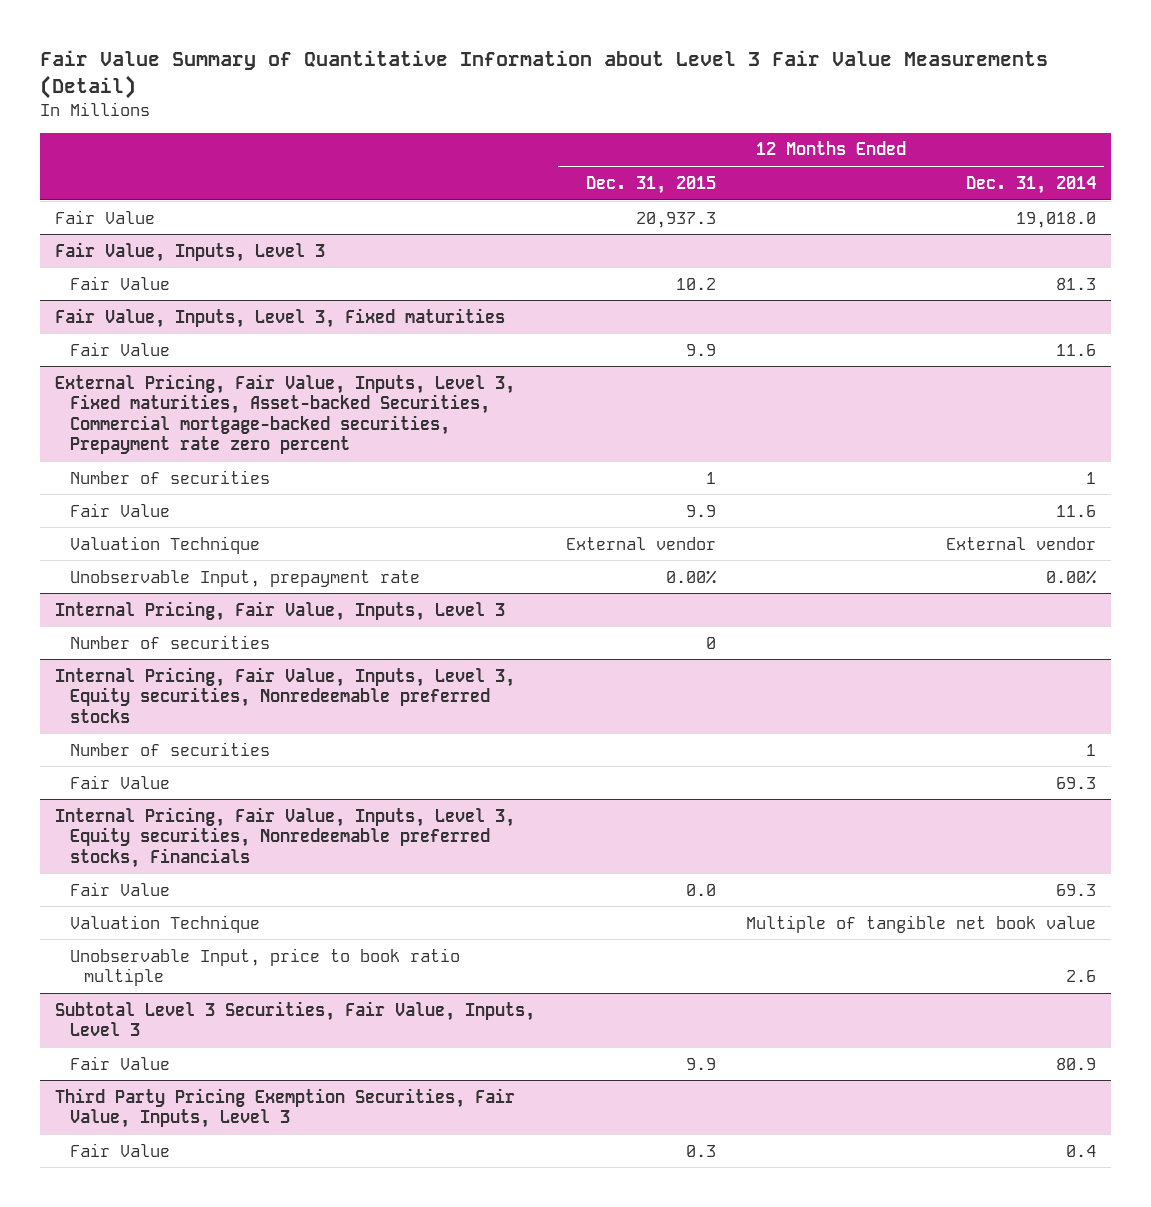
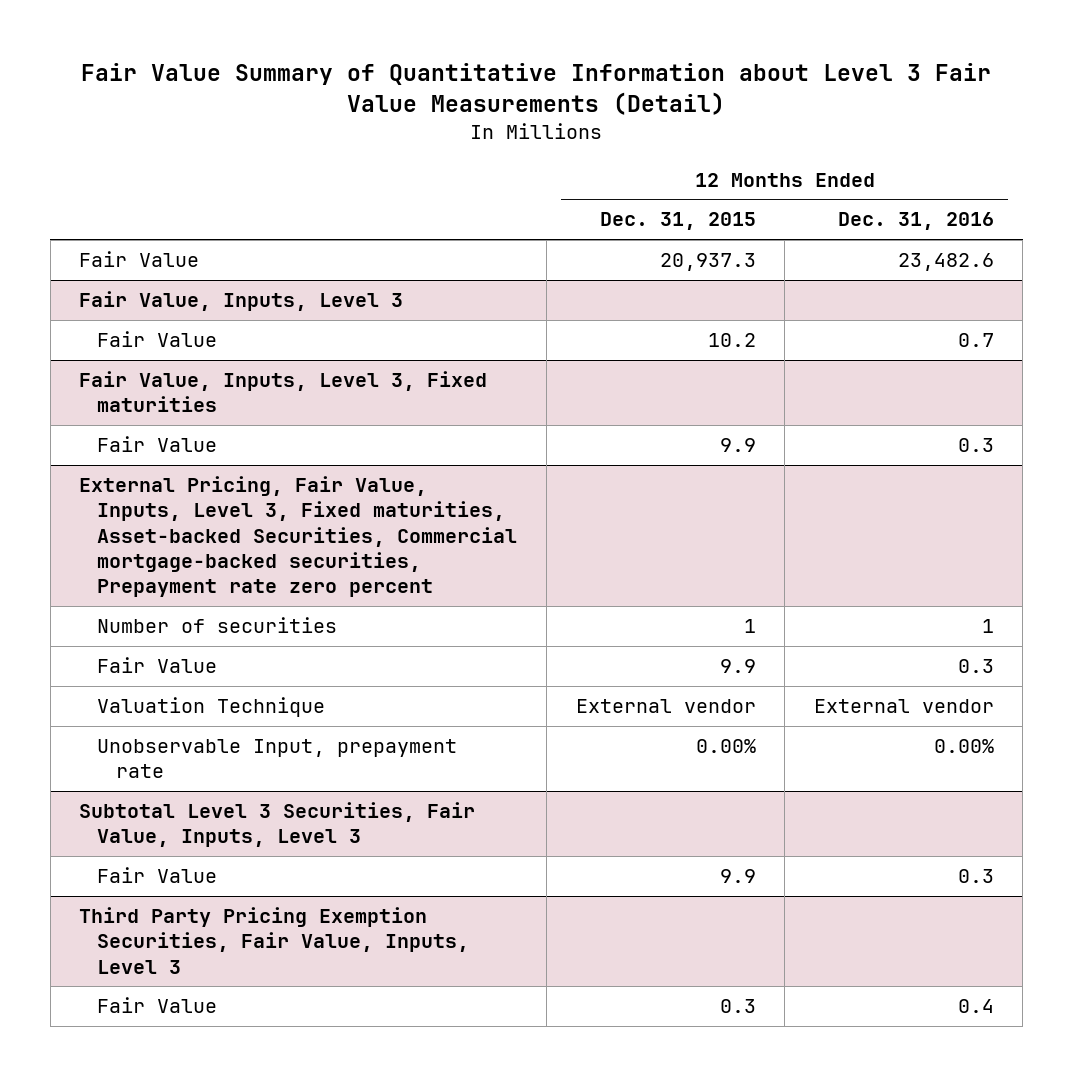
[965,175,1096,194] Dec. 31, 2014 -> none
none -> [837,212,994,231] Dec. 31, 2016
[55,600,506,621] Internal Pricing, Fair Value, Inputs, Level 3 -> none
[69,634,270,649] Number of securities -> none
[55,666,516,723] Internal Pricing, Fair Value, Inputs, Level 3, Equity securities, Nonredeemable preferred stocks -> none
[69,741,270,756] Number of securities -> none
[69,774,170,789] Fair Value -> none
[55,806,516,868] Internal Pricing, Fair Value, Inputs, Level 3, Equity securities, Nonredeemable preferred stocks, Financials -> none
[69,881,170,896] Fair Value -> none
[69,914,260,933] Valuation Technique -> none
[69,947,460,987] Unobservable Input, price to book ratio multiple -> none

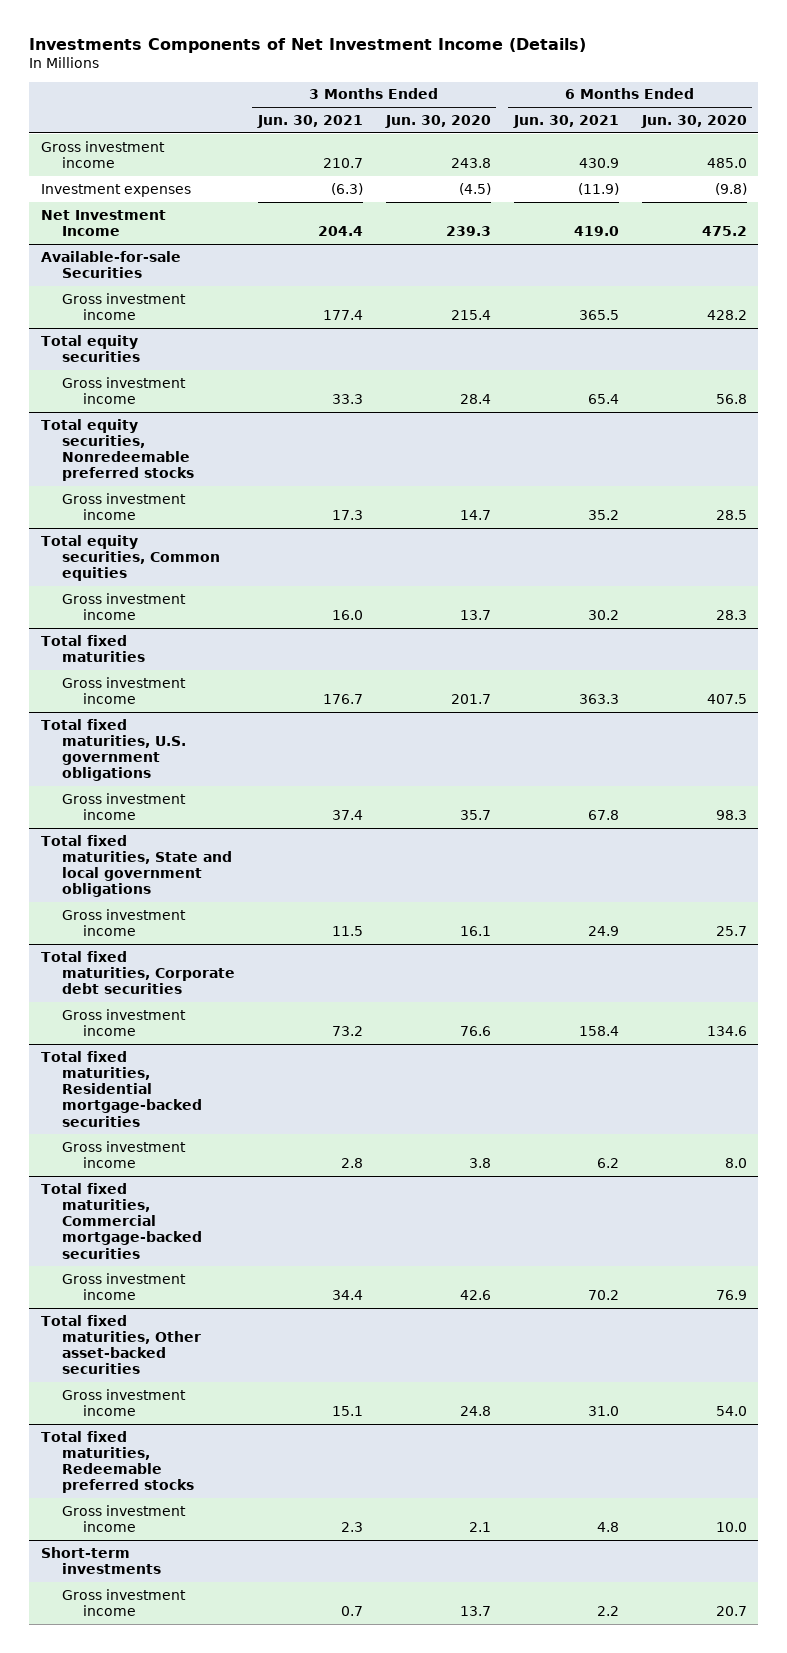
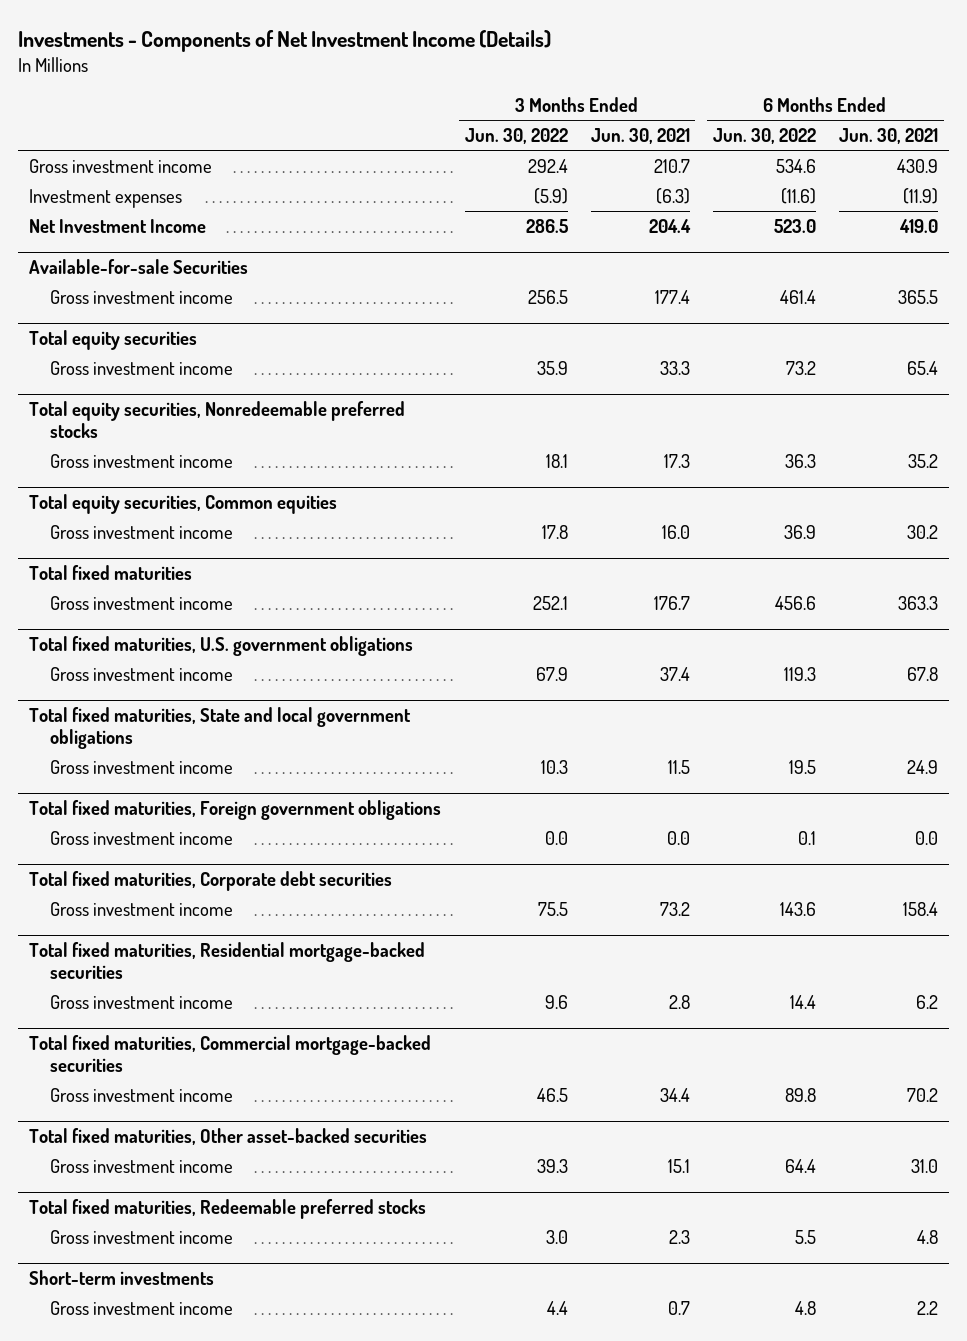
[29,38,587,54] Investments Components of Net Investment Income (Details) -> [17,29,551,52] Investments - Components of Net Investment Income (Details)
[384,114,491,128] Jun. 30, 2020 -> none
[640,114,747,128] Jun. 30, 2020 -> none
none -> [464,128,568,145] Jun. 30, 2022
none -> [712,128,816,145] Jun. 30, 2022
none -> [29,799,442,820] Total fixed maturities, Foreign government obligations
none -> [50,830,234,845] Gross investment income

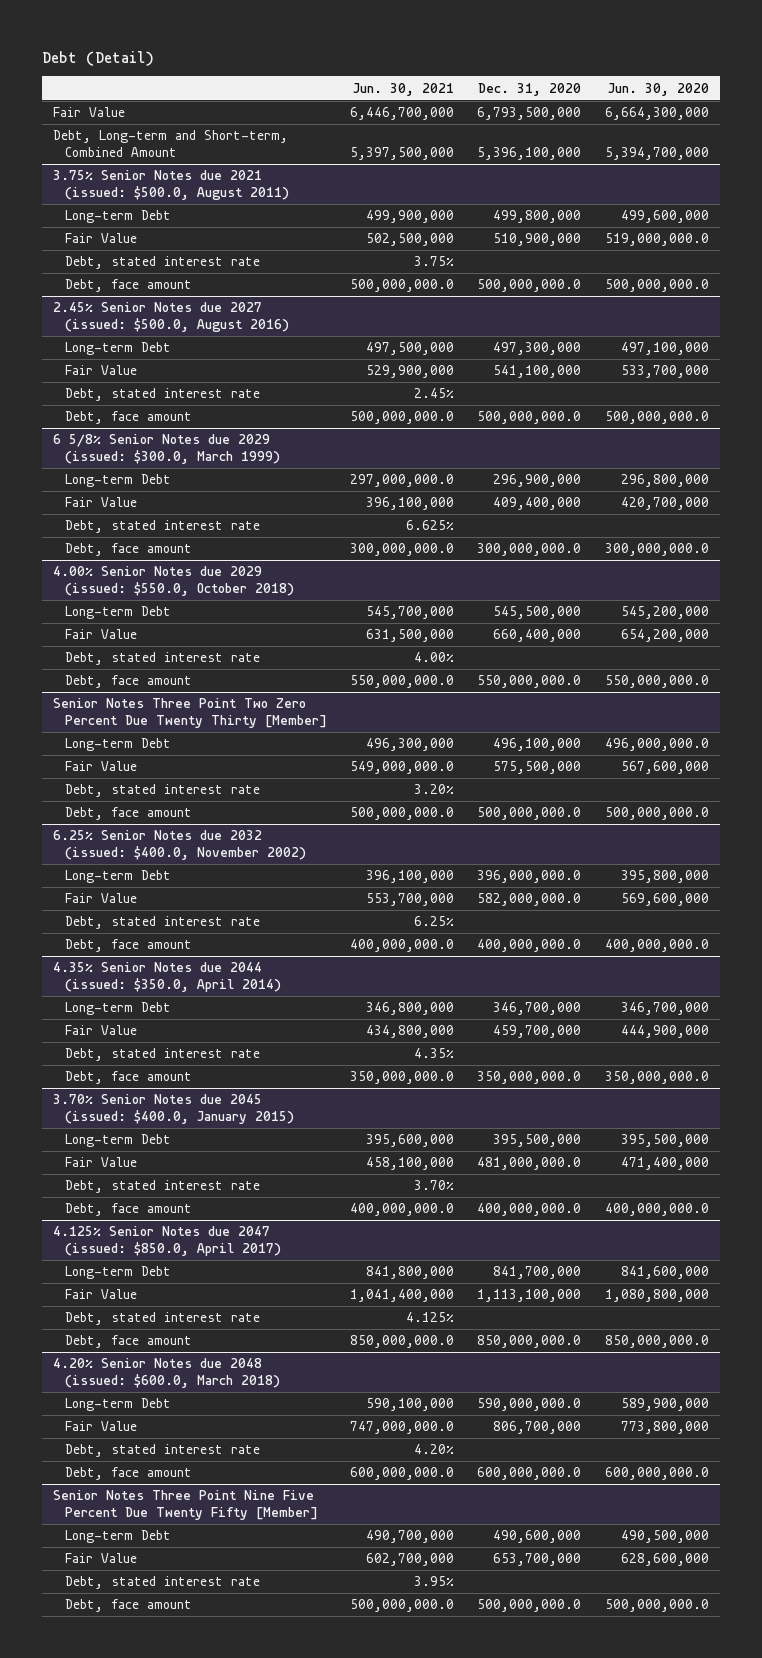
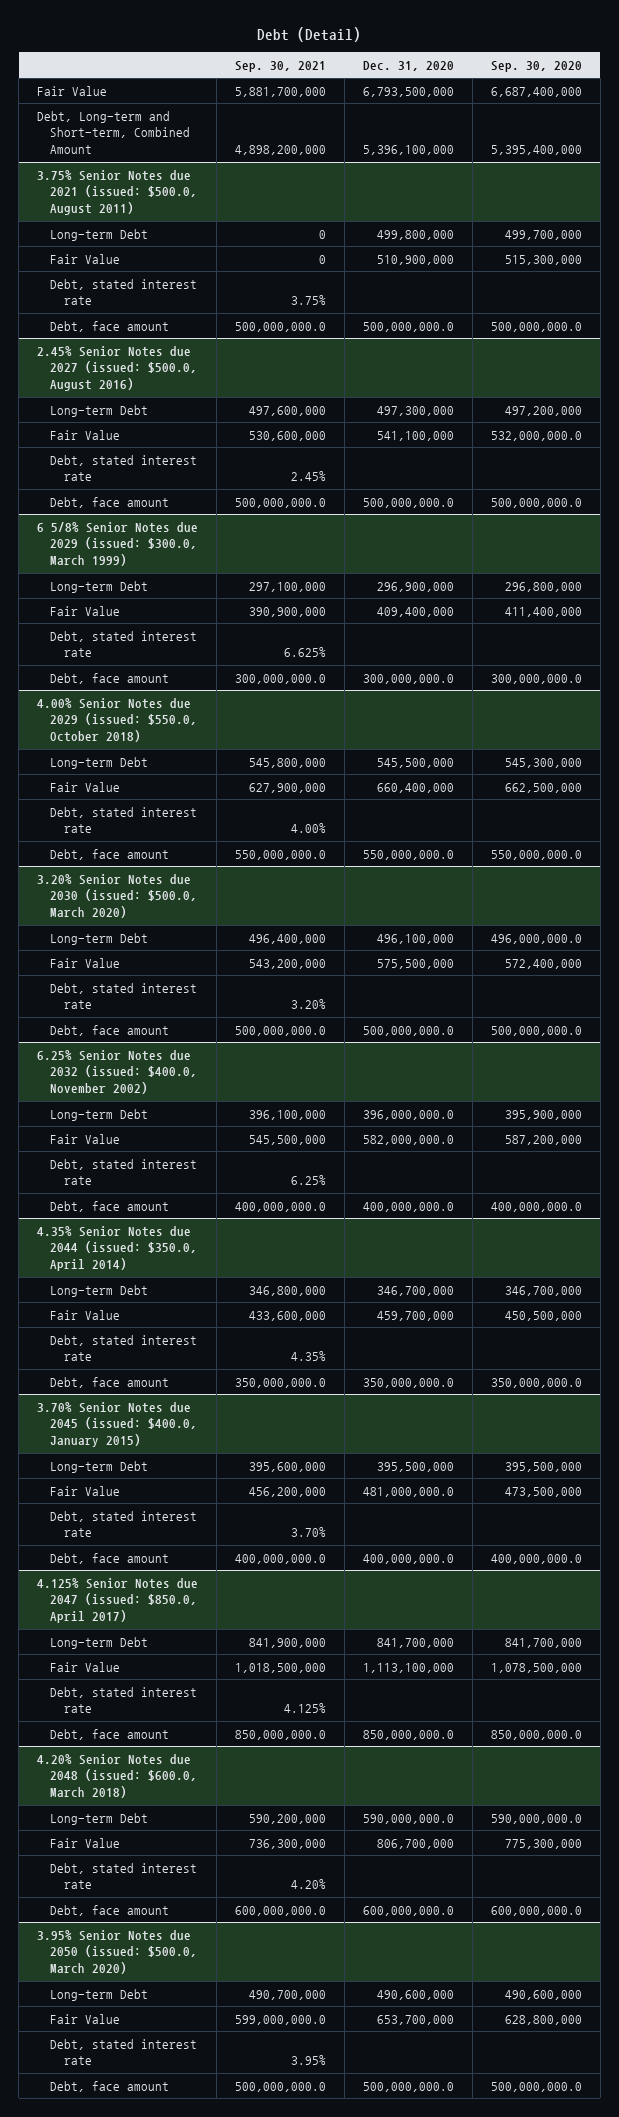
[353,82,455,96] Jun. 30, 2021 -> none
[607,82,709,96] Jun. 30, 2020 -> none
none -> [234,60,326,72] Sep. 30, 2021
none -> [490,60,582,72] Sep. 30, 2020
[53,698,327,728] Senior Notes Three Point Two Zero Percent Due Twenty Thirty [Member] -> [37,873,198,919] 3.20% Senior Notes due 2030 (issued: $500.0, March 2020)
[53,1490,318,1520] Senior Notes Three Point Nine Five Percent Due Twenty Fifty [Member] -> [37,1929,198,1975] 3.95% Senior Notes due 2050 (issued: $500.0, March 2020)

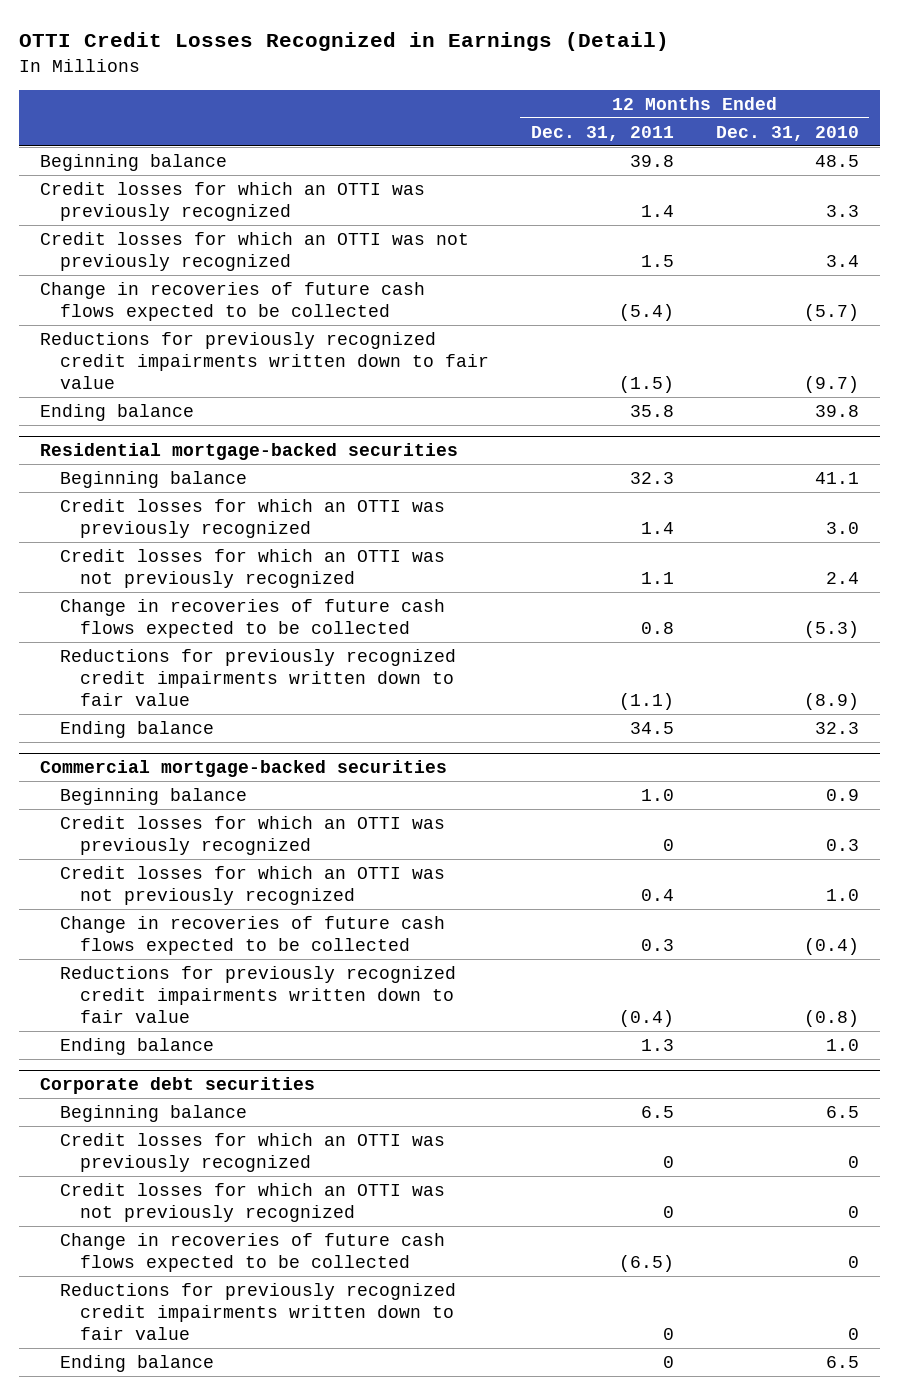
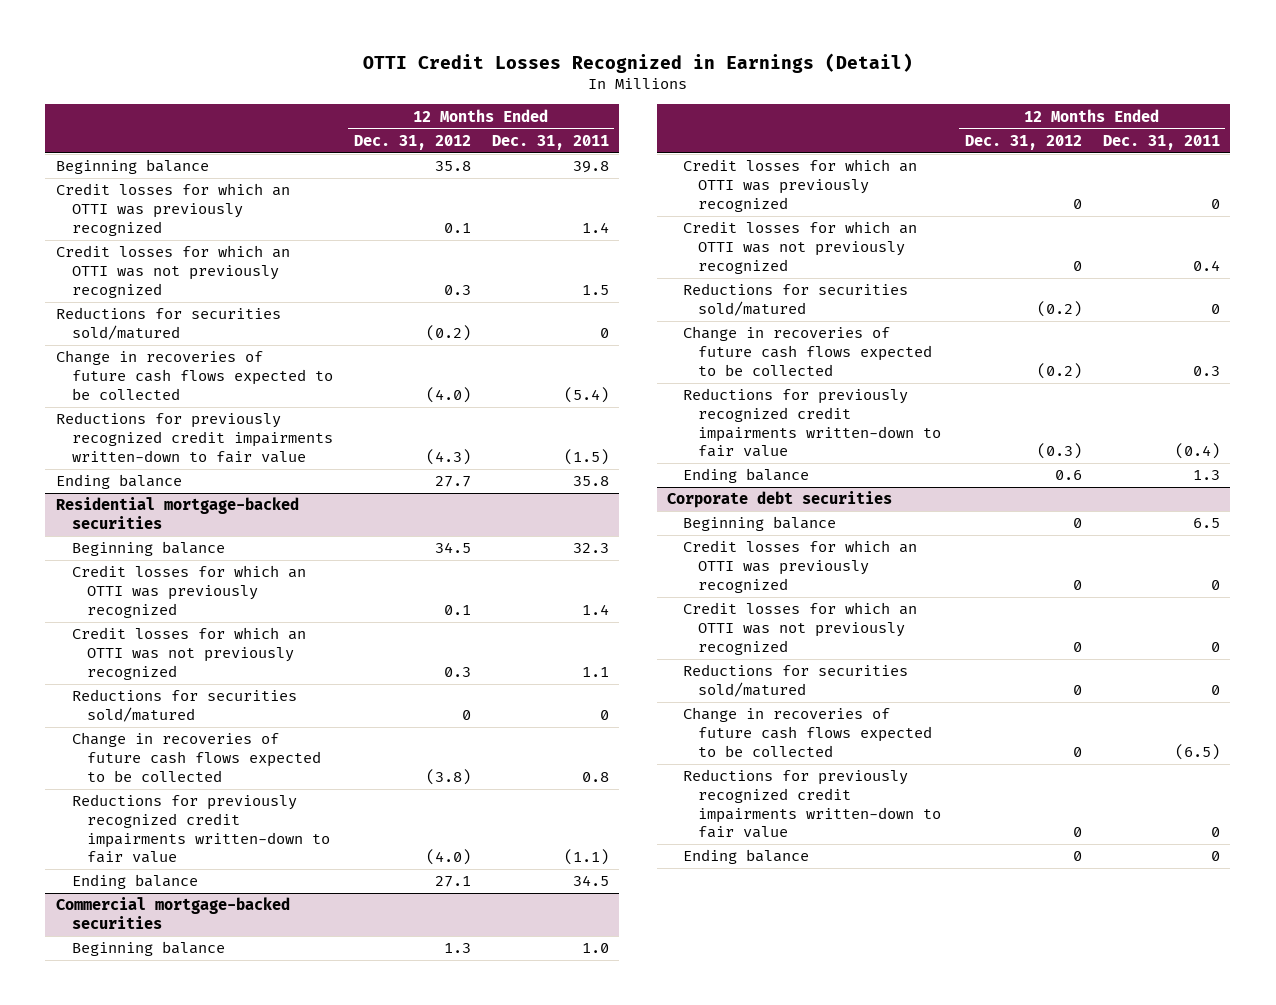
[715,125,859,141] Dec. 31, 2010 -> none
none -> [353,134,471,150] Dec. 31, 2012
none -> [55,307,281,341] Reductions for securities sold/matured
[39,332,490,390] Reductions for previously recognized credit impairments written down to fair value -> [55,412,333,463] Reductions for previously recognized credit impairments written-down to fair value
none -> [71,689,297,723] Reductions for securities sold/matured
[60,649,457,707] Reductions for previously recognized credit impairments written down to fair value -> [71,794,331,864] Reductions for previously recognized credit impairments written-down to fair value
none -> [682,283,908,317] Reductions for securities sold/matured
[60,966,457,1024] Reductions for previously recognized credit impairments written down to fair value -> [682,388,942,458] Reductions for previously recognized credit impairments written-down to fair value
none -> [682,664,908,698] Reductions for securities sold/matured
[60,1283,457,1341] Reductions for previously recognized credit impairments written down to fair value -> [682,769,942,839] Reductions for previously recognized credit impairments written-down to fair value

